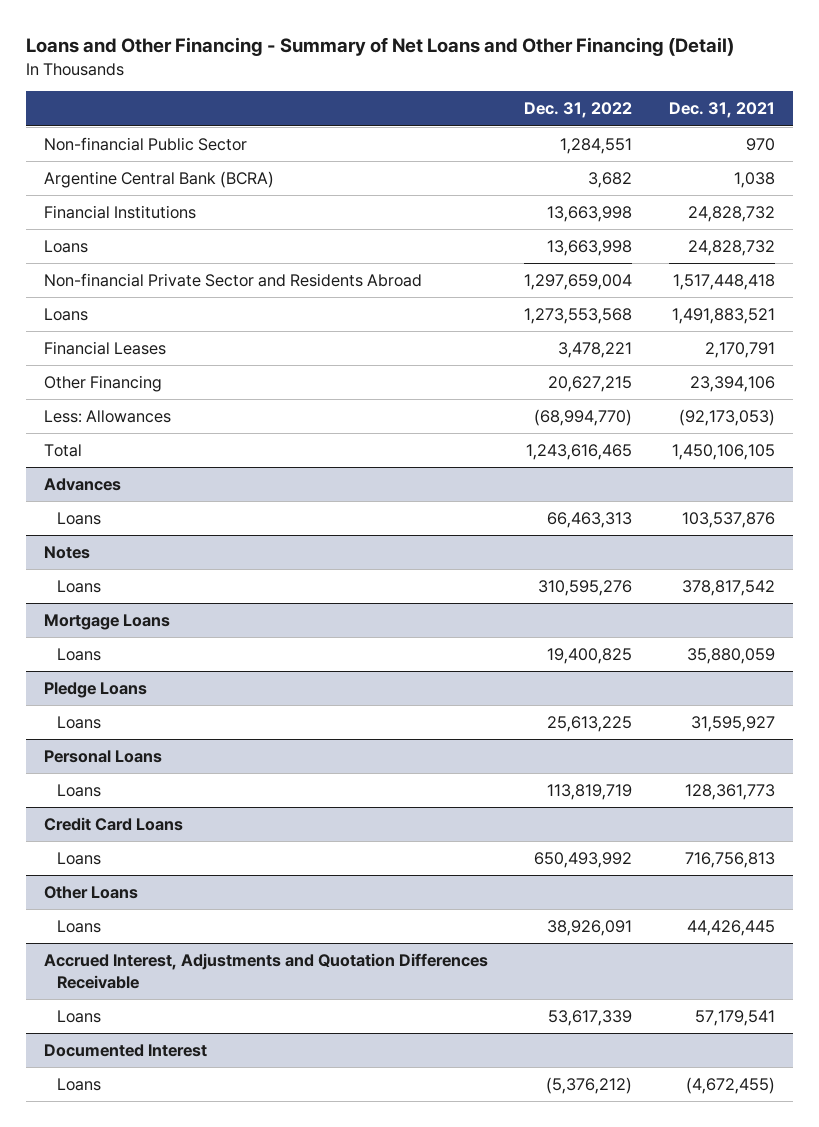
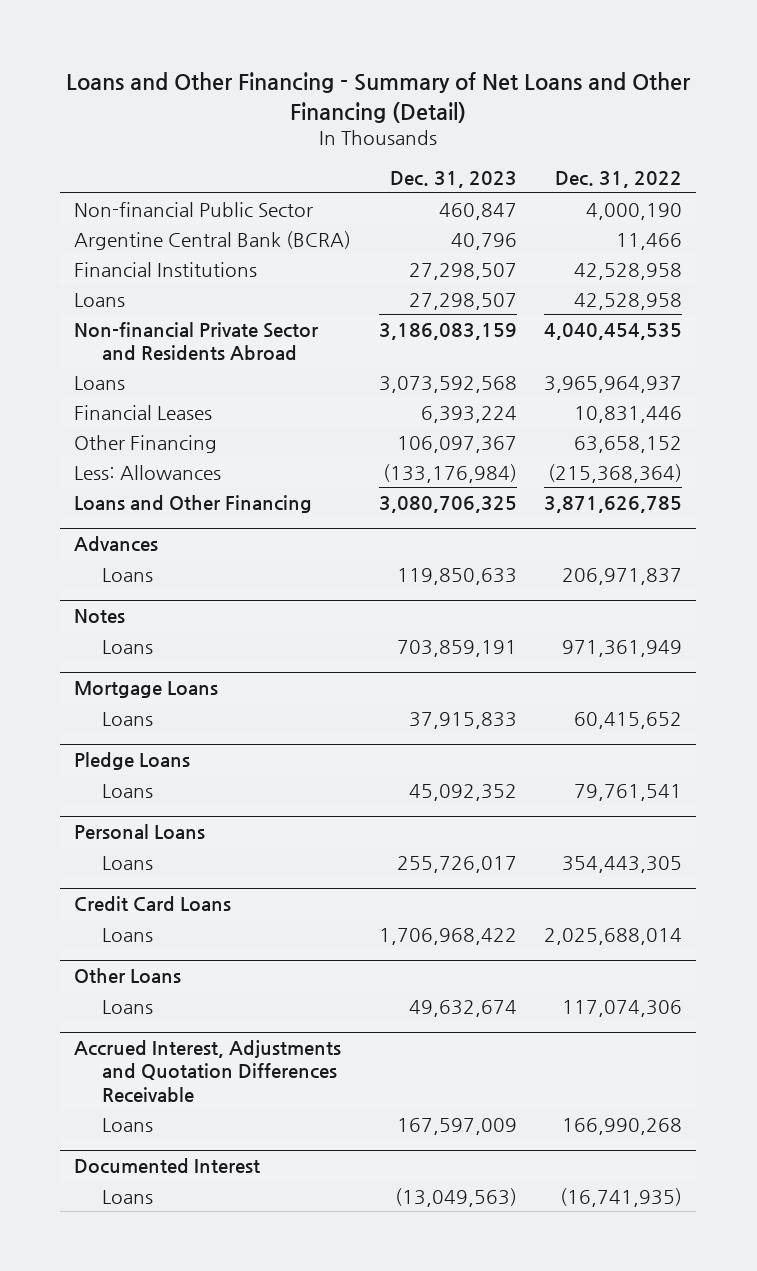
[668,102,775,119] Dec. 31, 2021 -> none
none -> [389,171,517,189] Dec. 31, 2023
[44,444,83,458] Total -> none
[560,138,633,155] 1,284,551 -> [586,202,683,220] 4,000,190
[588,172,633,189] 3,682 -> [616,232,683,250] 11,466
[547,206,633,223] 13,663,998 -> [574,262,683,280] 42,528,958
[547,240,633,257] 13,663,998 -> [574,292,683,310] 42,528,958
[524,274,633,291] 1,297,659,004 -> [544,322,683,340] 4,040,454,535
[524,308,633,325] 1,273,553,568 -> [544,375,683,393] 3,965,964,937
[558,342,633,359] 3,478,221 -> [574,405,683,423] 10,831,446
[548,376,633,393] 20,627,215 -> [574,435,683,453] 63,658,152
[534,409,633,427] (68,994,770) -> [548,463,683,483] (215,368,364)
none -> [74,494,313,513] Loans and Other Financing
[547,512,633,529] 66,463,313 -> [562,567,683,585] 206,971,837
[538,580,633,597] 310,595,276 -> [562,639,683,657] 971,361,949
[547,648,633,665] 19,400,825 -> [574,711,683,729] 60,415,652
[547,716,633,733] 25,613,225 -> [574,783,683,801] 79,761,541
[547,784,633,801] 113,819,719 -> [562,855,683,873] 354,443,305
[534,852,633,869] 650,493,992 -> [544,927,683,945] 2,025,688,014
[547,920,633,937] 38,926,091 -> [562,999,683,1017] 117,074,306
[548,1010,633,1027] 53,617,339 -> [562,1117,683,1135] 166,990,268
[546,1077,633,1095] (5,376,212) -> [560,1187,683,1207] (16,741,935)

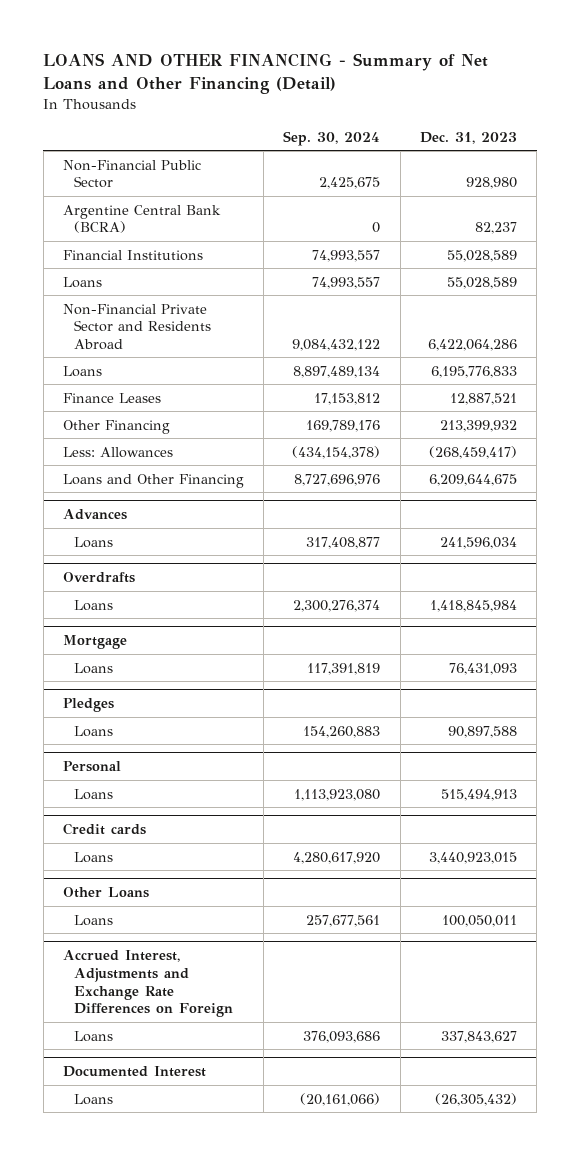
[66,72,692,123] Loans and Other Financing - Summary of Net Loans and Other Financing (Detail) -> [43,53,489,94] LOANS AND OTHER FINANCING - Summary of Net Loans and Other Financing (Detail)
[555,171,683,189] Dec. 31, 2022 -> none
none -> [283,130,381,146] Sep. 30, 2024
[74,201,314,217] Non-financial Public Sector -> [62,159,201,189] Non-Financial Public Sector
[438,202,517,220] 460,847 -> [465,177,517,190] 928,980
[450,232,517,250] 40,796 -> [474,222,517,235] 82,237
[408,262,517,280] 27,298,507 -> [446,249,517,262] 55,028,589
[408,292,517,310] 27,298,507 -> [446,276,517,289] 55,028,589
[74,321,319,360] Non-financial Private Sector and Residents Abroad -> [62,303,212,350] Non-Financial Private Sector and Residents Abroad
[378,322,517,340] 3,186,083,159 -> [427,338,517,351] 6,422,064,286
[378,375,517,393] 3,073,592,568 -> [430,365,517,378] 6,195,776,833
[74,404,213,420] Financial Leases -> [62,392,161,403] Finance Leases
[420,405,517,423] 6,393,224 -> [449,392,517,405] 12,887,521
[396,435,517,453] 106,097,367 -> [439,419,517,432] 213,399,932
[382,463,517,483] (133,176,984) -> [428,445,517,459] (268,459,417)
[378,495,517,513] 3,080,706,325 -> [428,473,517,486] 6,209,644,675
[396,567,517,585] 119,850,633 -> [439,536,517,549] 241,596,034
[74,609,126,624] Notes -> [62,572,135,584] Overdrafts
[396,639,517,657] 703,859,191 -> [429,599,517,612] 1,418,845,984
[74,681,219,699] Mortgage Loans -> [62,635,127,650] Mortgage
[408,711,517,729] 37,915,833 -> [448,662,517,675] 76,431,093
[74,752,191,771] Pledge Loans -> [62,698,114,713] Pledges
[408,783,517,801] 45,092,352 -> [447,725,517,738] 90,897,588
[74,824,206,840] Personal Loans -> [62,761,121,773] Personal
[396,855,517,873] 255,726,017 -> [440,788,517,801] 515,494,913
[74,896,232,912] Credit Card Loans -> [62,823,146,836] Credit cards
[378,927,517,945] 1,706,968,422 -> [428,851,517,864] 3,440,923,015
[408,999,517,1017] 49,632,674 -> [441,914,517,927] 100,050,011
[74,1040,342,1103] Accrued Interest, Adjustments and Quotation Differences Receivable -> [62,950,234,1018] Accrued Interest, Adjustments and Exchange Rate Differences on Foreign
[396,1117,517,1135] 167,597,009 -> [440,1030,517,1043] 337,843,627
[394,1187,517,1207] (13,049,563) -> [434,1092,517,1106] (26,305,432)

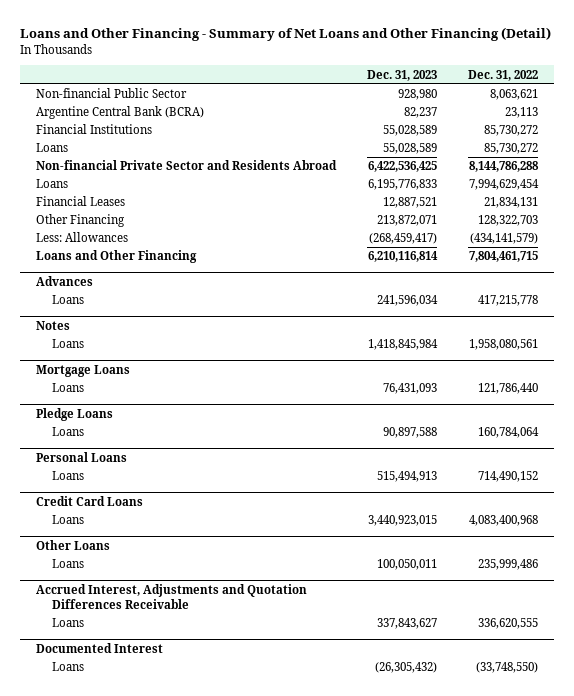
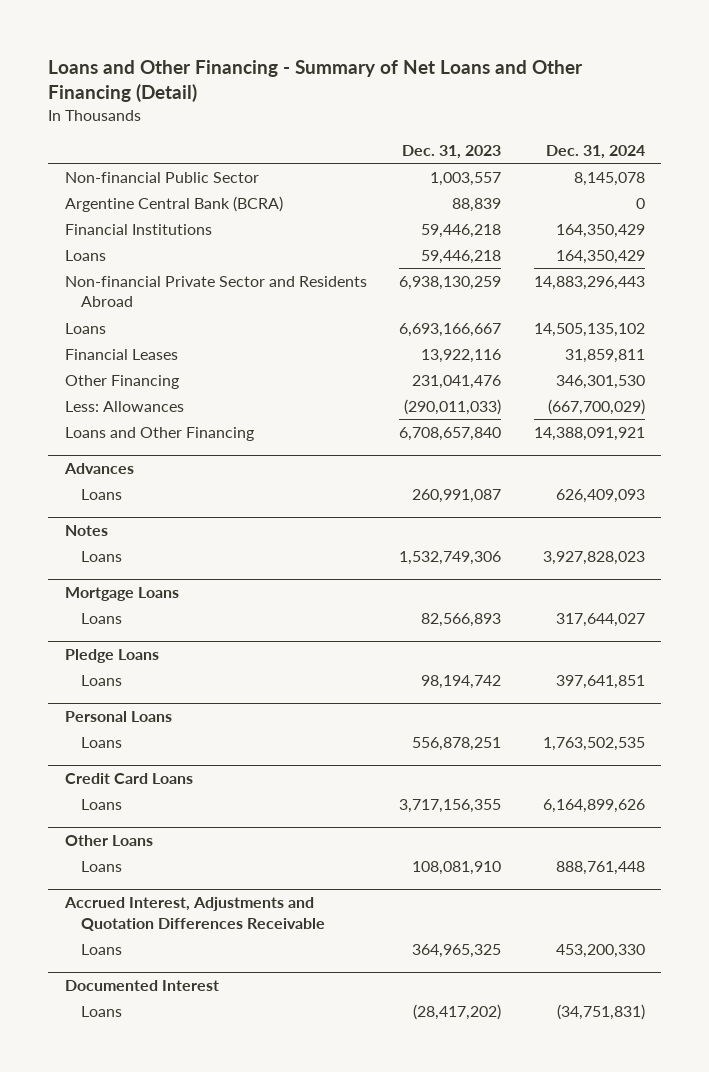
[468,69,539,81] Dec. 31, 2022 -> none
none -> [545,144,645,159] Dec. 31, 2024
[398,89,438,101] 928,980 -> [430,171,502,186] 1,003,557
[404,107,438,119] 82,237 -> [452,197,502,212] 88,839
[383,125,438,137] 55,028,589 -> [421,223,502,238] 59,446,218
[383,143,438,155] 55,028,589 -> [421,249,502,264] 59,446,218
[368,161,438,173] 6,422,536,425 -> [399,275,502,290] 6,938,130,259
[368,179,438,191] 6,195,776,833 -> [399,322,502,337] 6,693,166,667
[383,197,438,209] 12,887,521 -> [421,348,502,363] 13,922,116
[377,215,438,227] 213,872,071 -> [412,374,502,389] 231,041,476
[369,233,438,245] (268,459,417) -> [404,398,502,415] (290,011,033)
[368,251,439,263] 6,210,116,814 -> [399,426,502,441] 6,708,657,840
[377,295,439,307] 241,596,034 -> [412,488,502,503] 260,991,087
[368,339,439,351] 1,418,845,984 -> [399,550,502,565] 1,532,749,306
[383,383,438,395] 76,431,093 -> [421,612,502,627] 82,566,893
[383,427,438,439] 90,897,588 -> [421,674,502,689] 98,194,742
[377,471,438,483] 515,494,913 -> [412,736,502,751] 556,878,251
[368,515,438,527] 3,440,923,015 -> [399,798,502,813] 3,717,156,355
[377,559,438,571] 100,050,011 -> [412,860,502,875] 108,081,910
[377,618,438,630] 337,843,627 -> [412,943,502,958] 364,965,325
[375,662,438,674] (26,305,432) -> [413,1003,502,1020] (28,417,202)

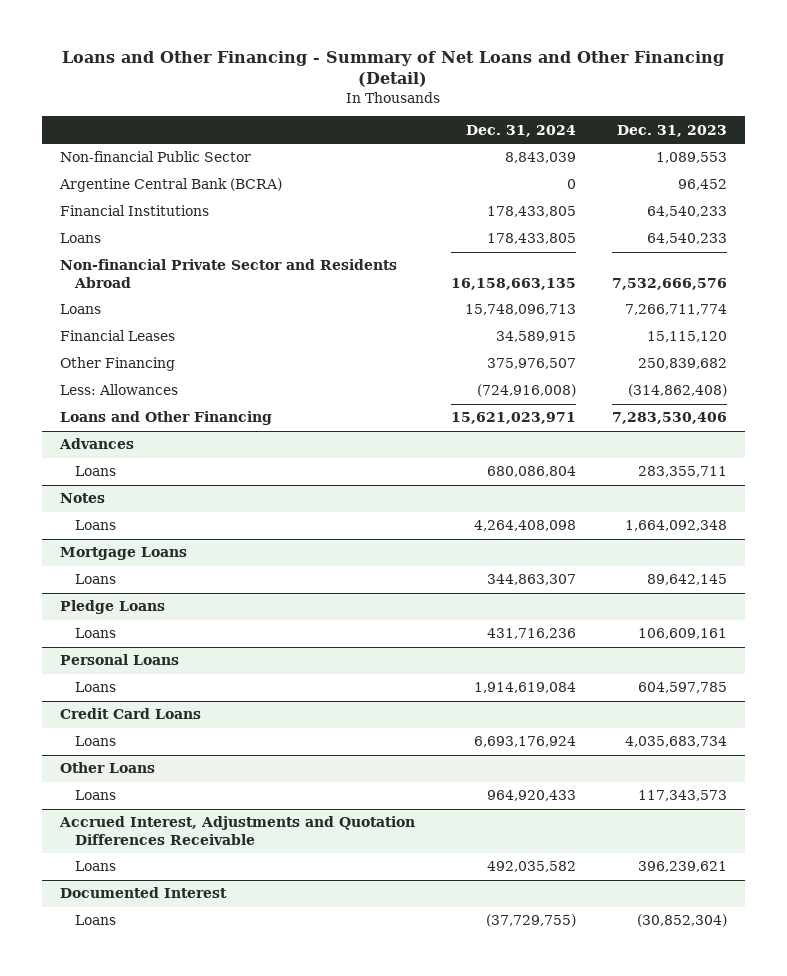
[430,171,502,186] 1,003,557 -> [655,152,727,164] 1,089,553
[573,171,645,186] 8,145,078 -> [504,152,576,164] 8,843,039
[452,197,502,212] 88,839 -> [677,179,727,191] 96,452
[421,223,502,238] 59,446,218 -> [646,206,727,218] 64,540,233
[555,223,645,238] 164,350,429 -> [486,206,576,218] 178,433,805
[421,249,502,264] 59,446,218 -> [646,233,727,245] 64,540,233
[555,249,645,264] 164,350,429 -> [486,233,576,245] 178,433,805
[399,275,502,290] 6,938,130,259 -> [611,277,727,290] 7,532,666,576
[533,275,645,290] 14,883,296,443 -> [450,277,576,290] 16,158,663,135
[399,322,502,337] 6,693,166,667 -> [624,304,727,316] 7,266,711,774
[533,322,645,337] 14,505,135,102 -> [464,304,576,316] 15,748,096,713
[421,348,502,363] 13,922,116 -> [646,331,727,343] 15,115,120
[564,348,645,363] 31,859,811 -> [495,331,576,343] 34,589,915
[412,374,502,389] 231,041,476 -> [637,358,727,370] 250,839,682
[555,374,645,389] 346,301,530 -> [486,358,576,370] 375,976,507
[404,398,502,415] (290,011,033) -> [627,384,727,398] (314,862,408)
[547,398,645,415] (667,700,029) -> [476,384,576,398] (724,916,008)
[399,426,502,441] 6,708,657,840 -> [611,412,727,425] 7,283,530,406
[533,426,645,441] 14,388,091,921 -> [450,412,576,425] 15,621,023,971
[412,488,502,503] 260,991,087 -> [637,466,727,478] 283,355,711
[555,488,645,503] 626,409,093 -> [486,466,576,478] 680,086,804
[399,550,502,565] 1,532,749,306 -> [624,520,727,532] 1,664,092,348
[542,550,645,565] 3,927,828,023 -> [473,520,576,532] 4,264,408,098
[421,612,502,627] 82,566,893 -> [646,574,727,586] 89,642,145
[555,612,645,627] 317,644,027 -> [486,574,576,586] 344,863,307
[421,674,502,689] 98,194,742 -> [637,628,727,640] 106,609,161
[555,674,645,689] 397,641,851 -> [486,628,576,640] 431,716,236
[412,736,502,751] 556,878,251 -> [637,682,727,694] 604,597,785
[542,736,645,751] 1,763,502,535 -> [473,682,576,694] 1,914,619,084
[399,798,502,813] 3,717,156,355 -> [624,736,727,748] 4,035,683,734
[542,798,645,813] 6,164,899,626 -> [473,736,576,748] 6,693,176,924
[412,860,502,875] 108,081,910 -> [637,790,727,802] 117,343,573
[555,860,645,875] 888,761,448 -> [486,790,576,802] 964,920,433
[412,943,502,958] 364,965,325 -> [637,861,727,873] 396,239,621
[555,943,645,958] 453,200,330 -> [486,861,576,873] 492,035,582
[413,1003,502,1020] (28,417,202) -> [636,914,727,928] (30,852,304)
[556,1003,645,1020] (34,751,831) -> [485,914,576,928] (37,729,755)

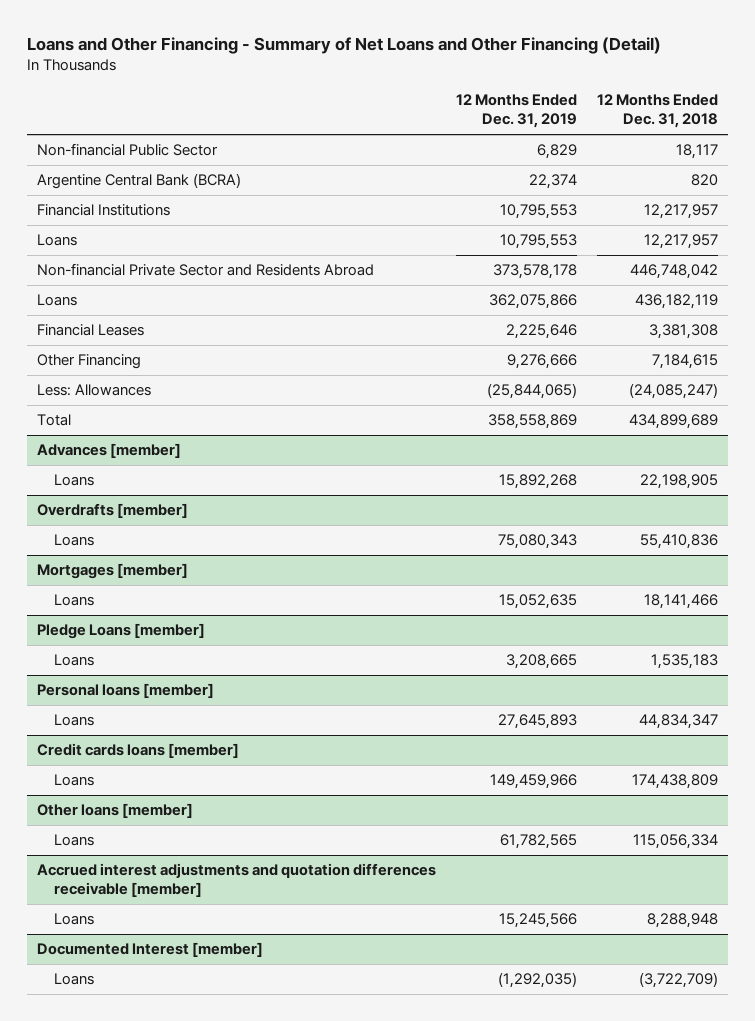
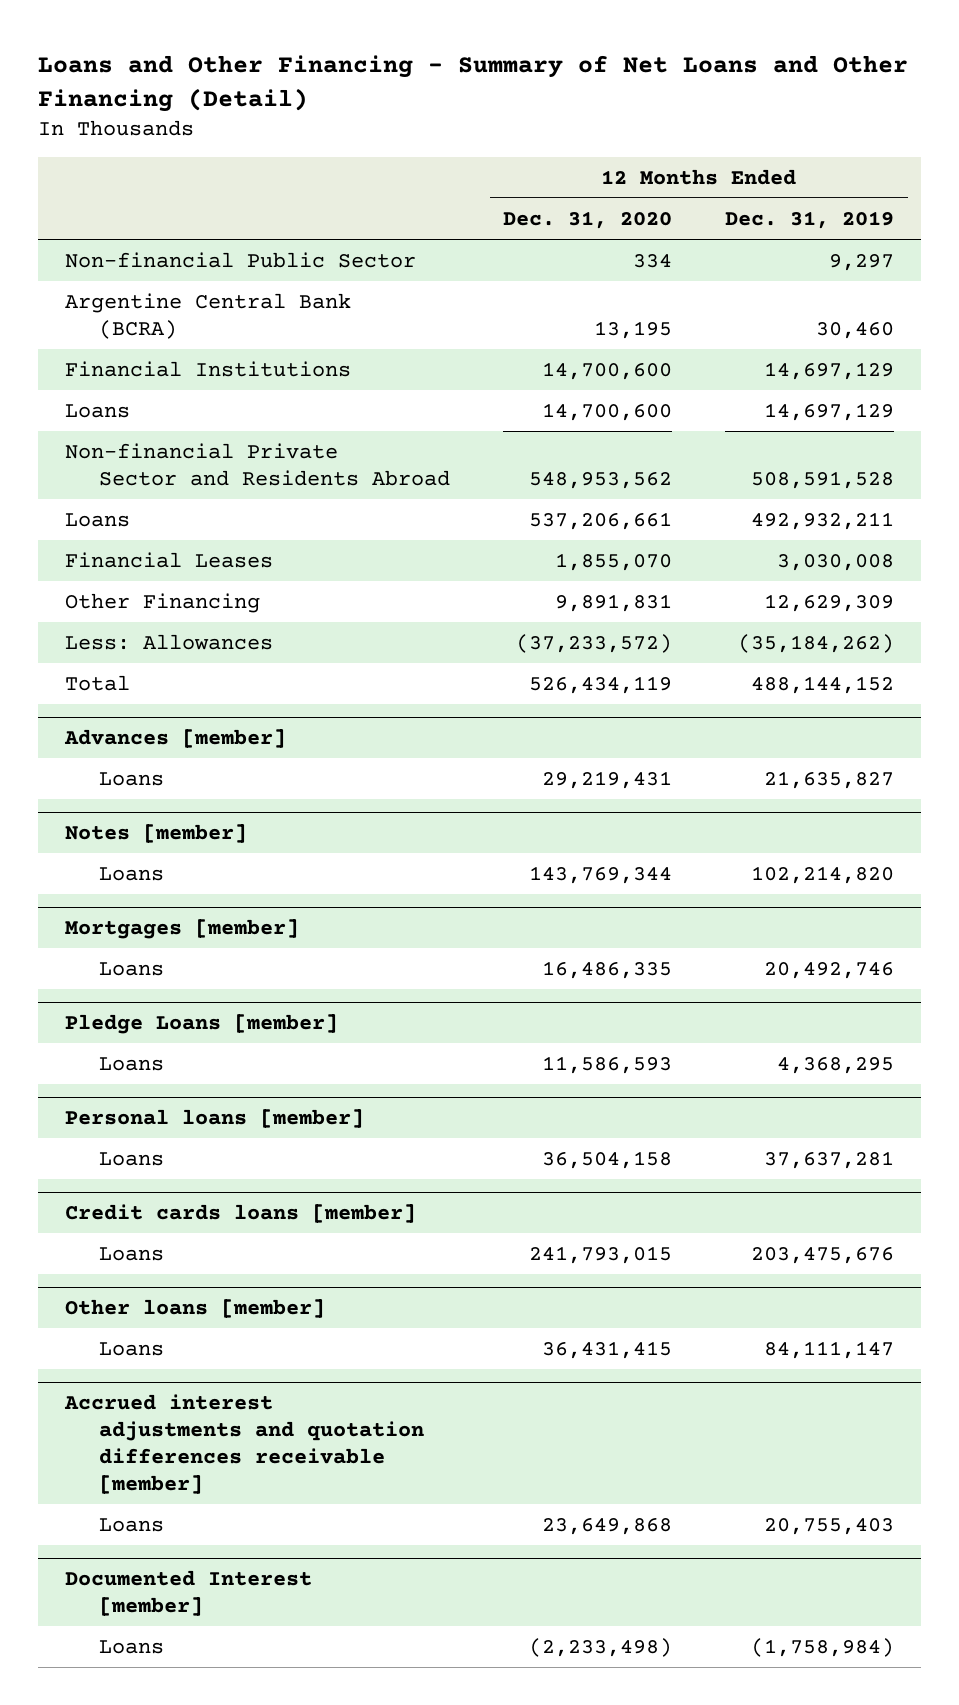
[596,94,718,129] 12 Months Ended Dec. 31, 2018 -> none
none -> [503,210,673,229] Dec. 31, 2020
[537,144,578,160] 6,829 -> [829,253,895,271] 9,297
[529,174,578,190] 22,374 -> [816,321,895,339] 30,460
[500,204,578,220] 10,795,553 -> [764,361,895,380] 14,697,129
[500,234,578,250] 10,795,553 -> [764,402,895,421] 14,697,129
[493,264,578,280] 373,578,178 -> [751,470,895,489] 508,591,528
[489,294,578,310] 362,075,866 -> [751,511,895,530] 492,932,211
[506,324,578,340] 2,225,646 -> [777,553,895,571] 3,030,008
[507,354,578,370] 9,276,666 -> [764,593,895,612] 12,629,309
[487,383,578,400] (25,844,065) -> [738,633,895,653] (35,184,262)
[488,414,578,430] 358,558,869 -> [751,675,895,694] 488,144,152
[37,503,189,519] Overdrafts [member] -> none
[499,474,578,490] 15,892,268 -> [764,770,895,789] 21,635,827
none -> [64,824,247,844] Notes [member]
[498,534,578,550] 75,080,343 -> [751,865,895,884] 102,214,820
[499,594,578,610] 15,052,635 -> [764,961,895,979] 20,492,746
[506,654,578,670] 3,208,665 -> [777,1056,895,1074] 4,368,295
[498,714,578,730] 27,645,893 -> [764,1150,895,1169] 37,637,281
[490,774,578,790] 149,459,966 -> [751,1246,895,1264] 203,475,676
[500,834,578,850] 61,782,565 -> [764,1340,895,1359] 84,111,147
[499,913,578,929] 15,245,566 -> [764,1517,895,1535] 20,755,403
[498,972,578,989] (1,292,035) -> [751,1637,895,1657] (1,758,984)

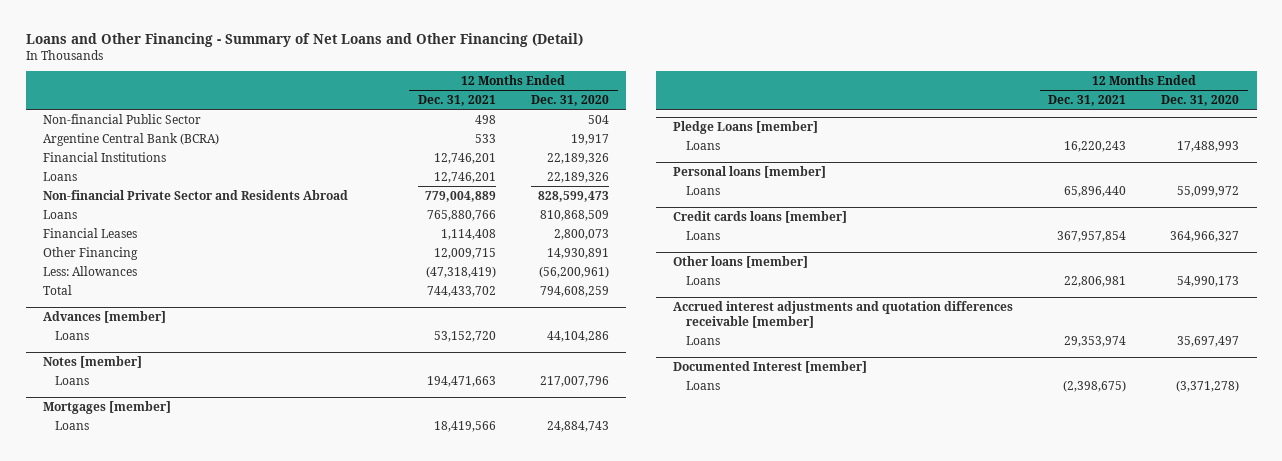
[725,210,895,229] Dec. 31, 2019 -> none
none -> [417,94,496,106] Dec. 31, 2021
[633,253,673,268] 334 -> [587,114,609,124] 504
[594,320,673,339] 13,195 -> [570,133,609,145] 19,917
[542,361,673,380] 14,700,600 -> [546,152,609,164] 22,189,326
[542,402,673,421] 14,700,600 -> [546,171,609,183] 22,189,326
[529,471,673,489] 548,953,562 -> [537,190,609,202] 828,599,473
[529,511,673,530] 537,206,661 -> [539,209,609,221] 810,868,509
[555,552,673,571] 1,855,070 -> [553,228,609,240] 2,800,073
[555,593,673,612] 9,891,831 -> [546,247,609,259] 14,930,891
[516,633,673,653] (37,233,572) -> [538,265,609,278] (56,200,961)
[529,675,673,694] 526,434,119 -> [539,285,609,297] 794,608,259
[542,770,673,789] 29,219,431 -> [546,330,609,342] 44,104,286
[529,865,673,884] 143,769,344 -> [539,375,609,387] 217,007,796
[542,960,673,979] 16,486,335 -> [546,420,609,432] 24,884,743
[542,1055,673,1074] 11,586,593 -> [1177,140,1240,152] 17,488,993
[542,1150,673,1169] 36,504,158 -> [1177,185,1240,197] 55,099,972
[529,1245,673,1264] 241,793,015 -> [1170,230,1240,242] 364,966,327
[542,1340,673,1359] 36,431,415 -> [1177,275,1240,287] 54,990,173
[542,1517,673,1535] 23,649,868 -> [1177,335,1240,347] 35,697,497
[529,1637,673,1657] (2,233,498) -> [1176,379,1240,392] (3,371,278)

